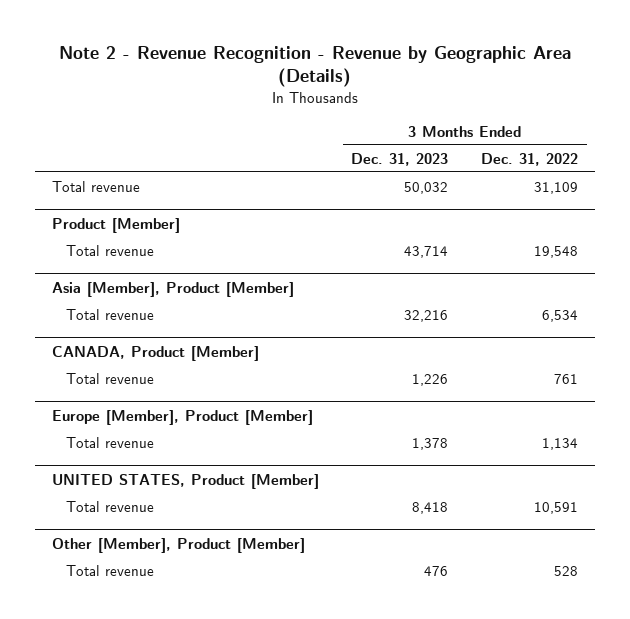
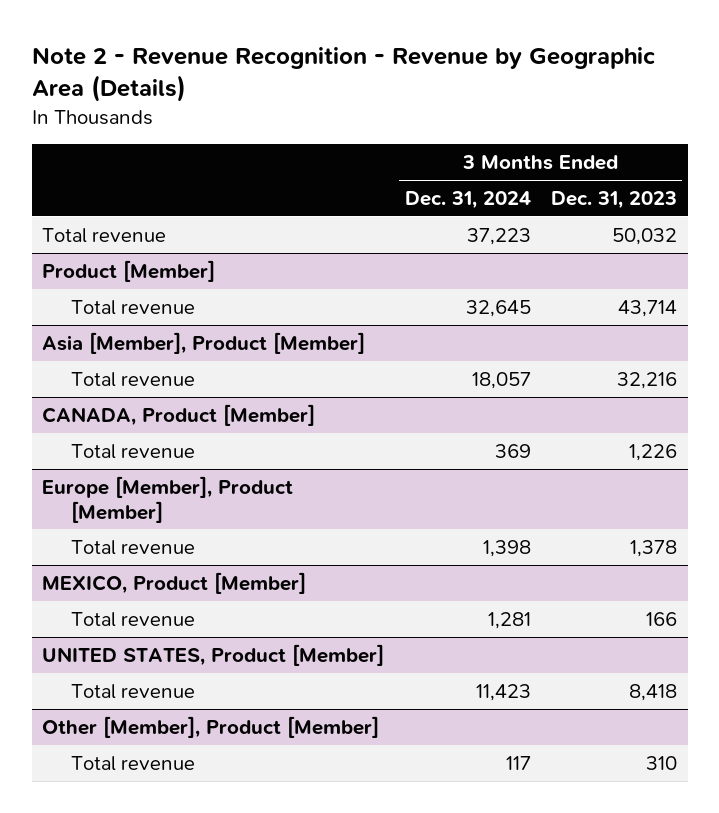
[481,152,579,166] Dec. 31, 2022 -> none
none -> [404,191,531,210] Dec. 31, 2024
none -> [41,571,306,594] MEXICO, Product [Member]
none -> [70,611,195,627] Total revenue
[424,565,449,576] 476 -> [646,755,678,770] 310

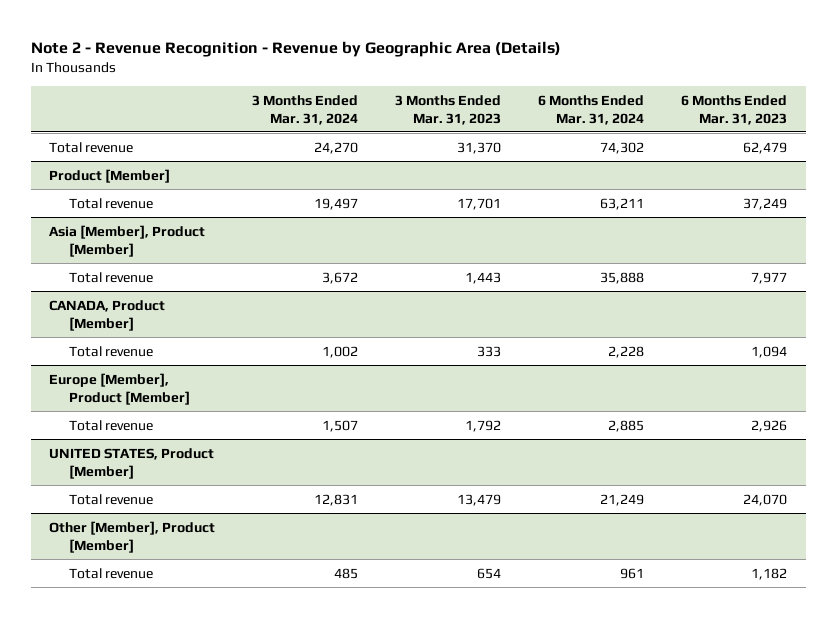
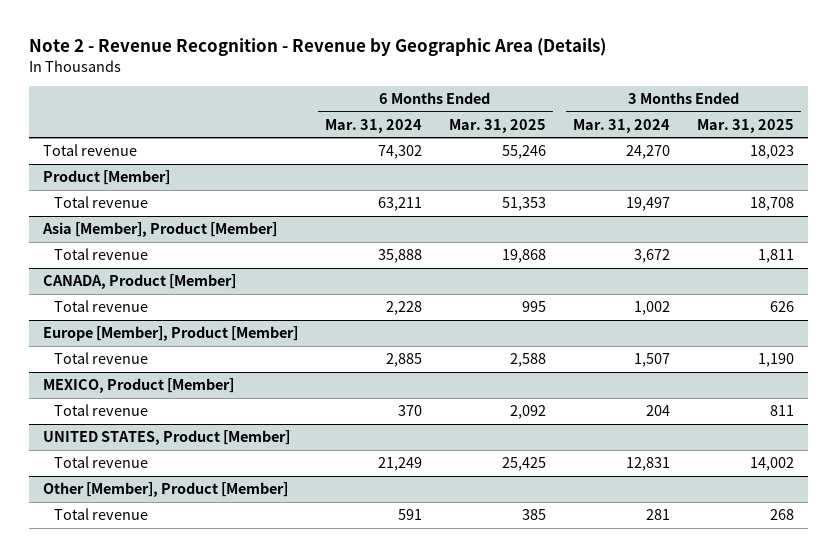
[395,94,502,125] 3 Months Ended Mar. 31, 2023 -> none
[681,94,788,125] 6 Months Ended Mar. 31, 2023 -> none
none -> [448,118,546,133] Mar. 31, 2025
none -> [697,118,795,133] Mar. 31, 2025
none -> [42,378,234,394] MEXICO, Product [Member]
none -> [53,404,148,417] Total revenue
[334,567,359,579] 485 -> [645,509,670,521] 281
[620,567,645,579] 961 -> [397,509,422,521] 591

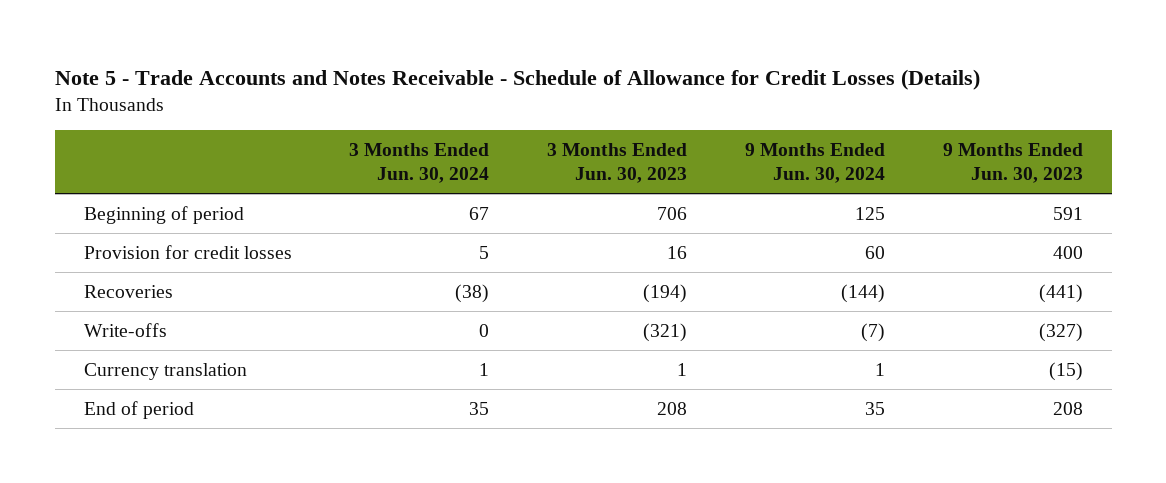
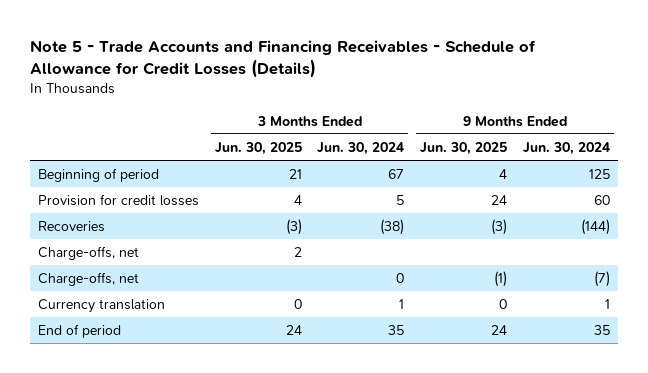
[54,68,980,90] Note 5 - Trade Accounts and Notes Receivable - Schedule of Allowance for Credit Losses (Details) -> [30,40,537,79] Note 5 - Trade Accounts and Financing Receivables - Schedule of Allowance for Credit Losses (Details)
[547,142,688,183] 3 Months Ended Jun. 30, 2023 -> none
[942,142,1083,183] 9 Months Ended Jun. 30, 2023 -> none
none -> [214,141,302,155] Jun. 30, 2025
none -> [420,141,508,155] Jun. 30, 2025
none -> [38,246,140,261] Charge-offs, net
[83,322,167,337] Write-offs -> [38,272,140,287] Charge-offs, net

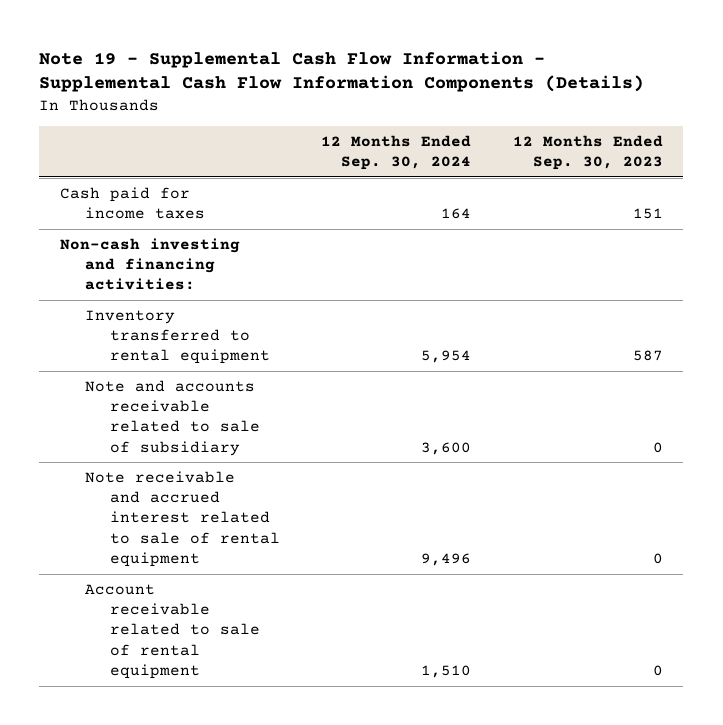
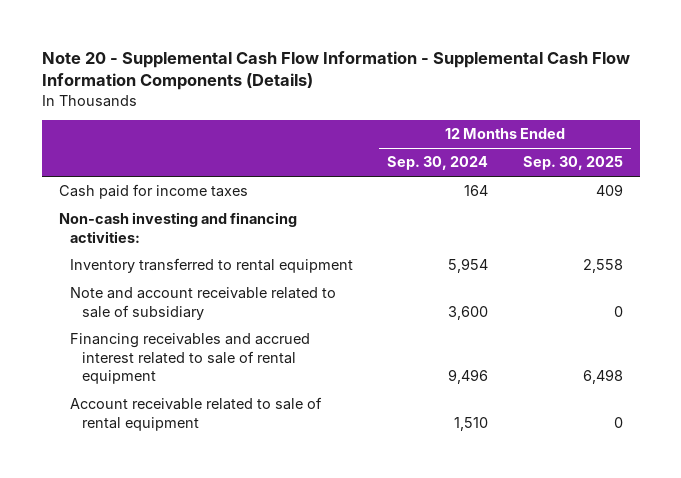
[39,50,645,93] Note 19 - Supplemental Cash Flow Information - Supplemental Cash Flow Information Components (Details) -> [41,51,630,91] Note 20 - Supplemental Cash Flow Information - Supplemental Cash Flow Information Components (Details)
[512,134,663,170] 12 Months Ended Sep. 30, 2023 -> none
none -> [522,156,623,171] Sep. 30, 2025
[84,379,260,456] Note and accounts receivable related to sale of subsidiary -> [70,287,337,320] Note and account receivable related to sale of subsidiary
[84,470,280,568] Note receivable and accrued interest related to sale of rental equipment -> [70,333,311,385] Financing receivables and accrued interest related to sale of rental equipment

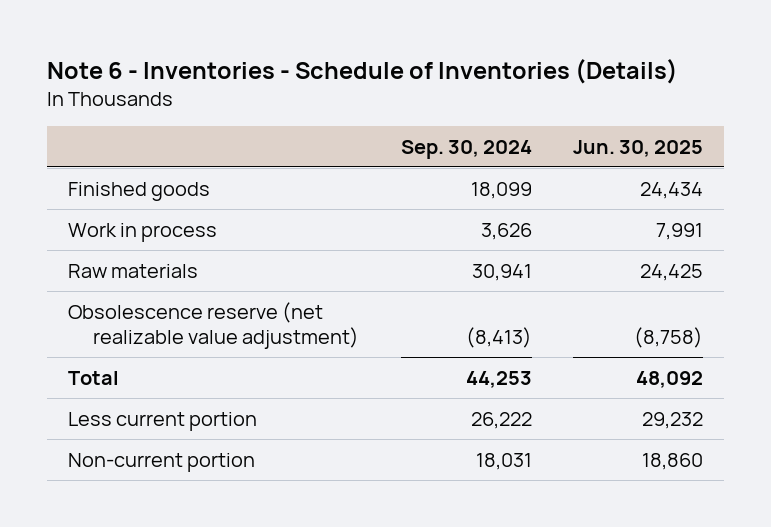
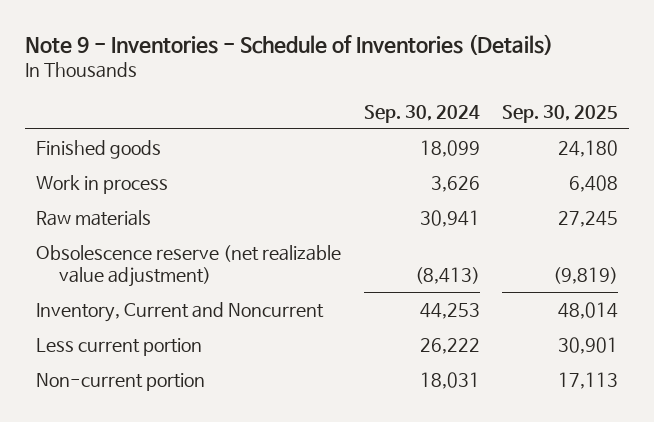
[47,58,679,84] Note 6 - Inventories - Schedule of Inventories (Details) -> [24,34,553,56] Note 9 - Inventories - Schedule of Inventories (Details)
[572,140,703,158] Jun. 30, 2025 -> none
none -> [502,104,619,123] Sep. 30, 2025
[67,370,119,385] Total -> [36,301,325,322] Inventory, Current and Noncurrent

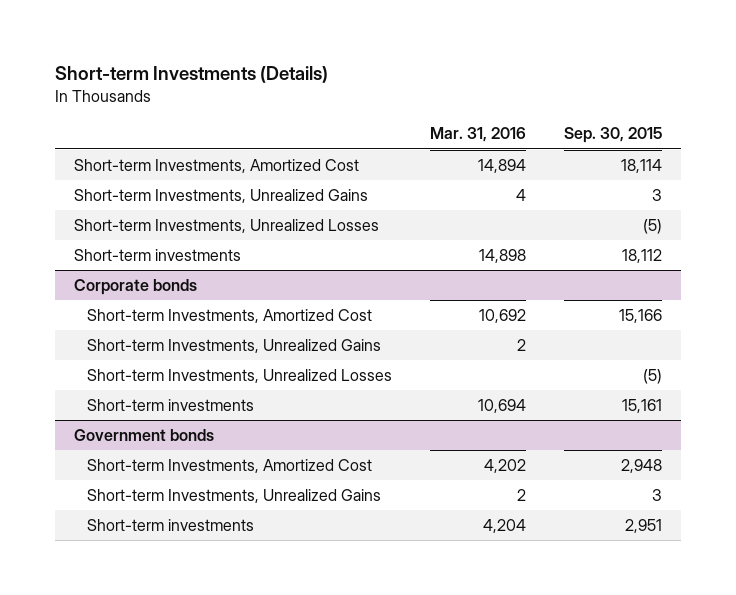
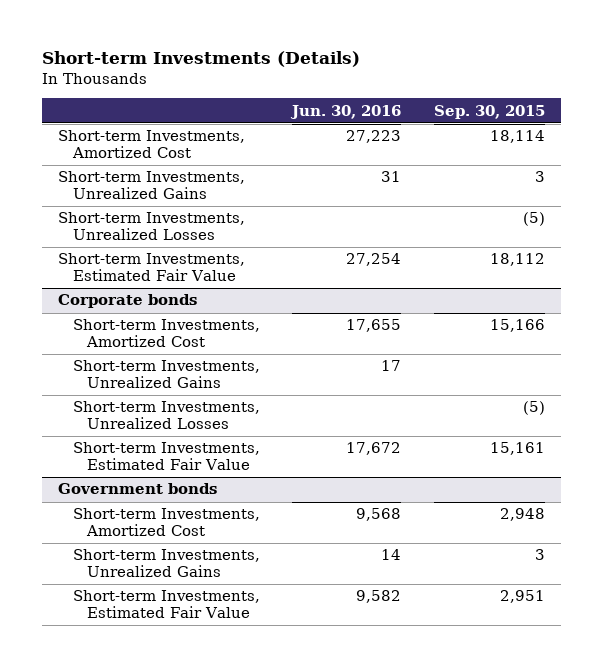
[429,127,526,143] Mar. 31, 2016 -> none
none -> [290,104,402,119] Jun. 30, 2016
[74,249,242,262] Short-term investments -> [58,253,246,282] Short-term Investments, Estimated Fair Value
[86,399,254,412] Short-term investments -> [72,442,260,471] Short-term Investments, Estimated Fair Value
[86,519,254,532] Short-term investments -> [72,590,260,619] Short-term Investments, Estimated Fair Value

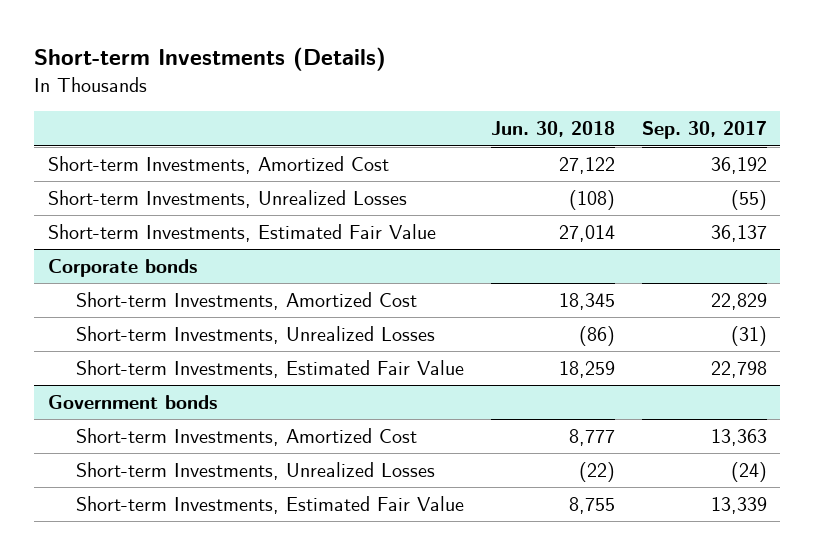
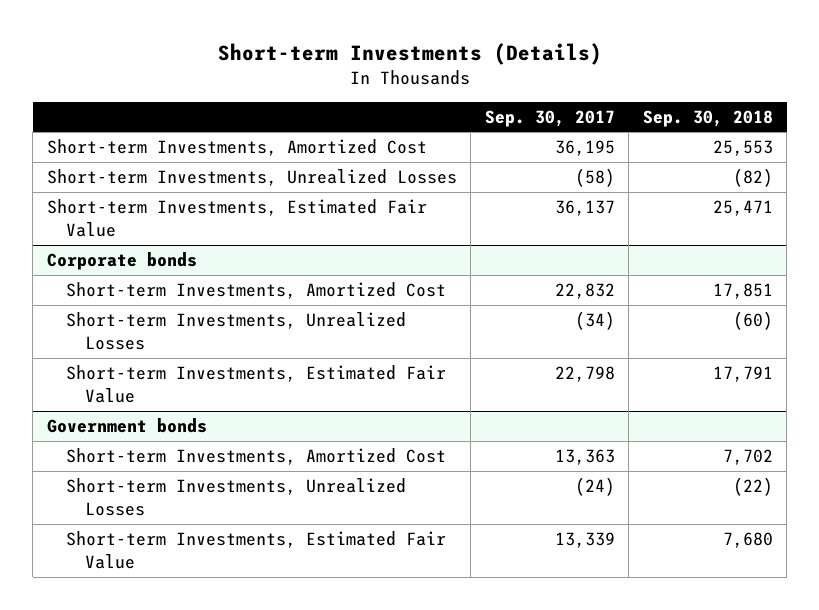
[491,121,616,138] Jun. 30, 2018 -> none
none -> [642,109,773,127] Sep. 30, 2018
[710,157,767,175] 36,192 -> [554,140,615,157] 36,195
[730,190,767,211] (55) -> [574,168,615,188] (58)
[710,293,767,311] 22,829 -> [554,283,615,300] 22,832
[730,326,767,347] (31) -> [574,311,615,331] (34)

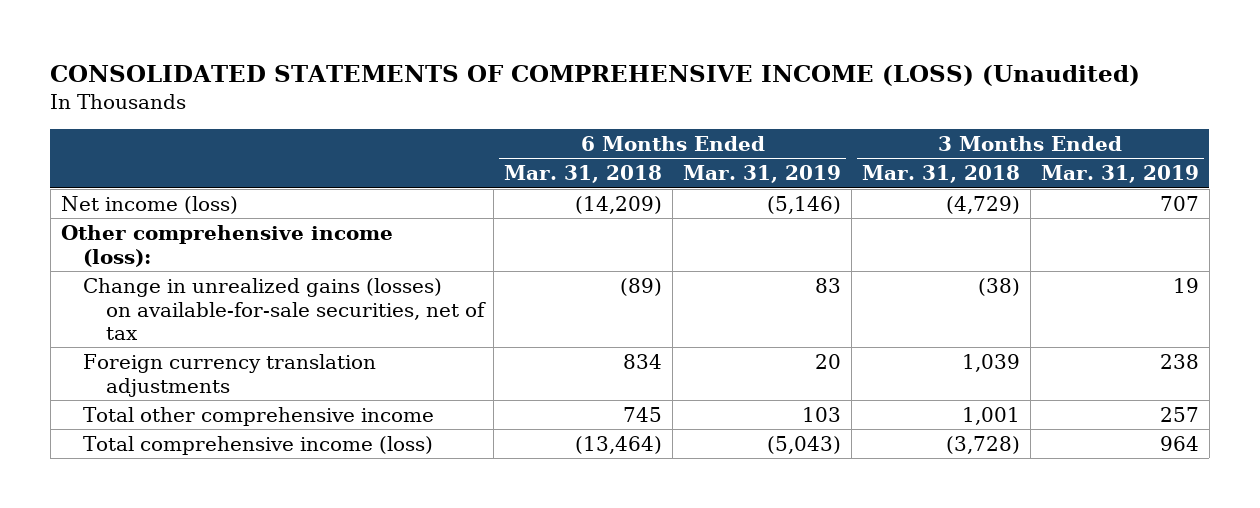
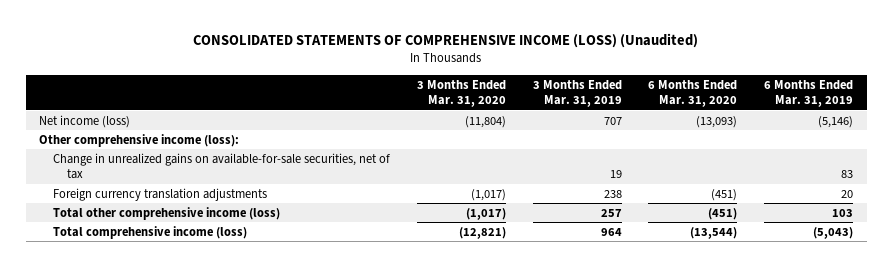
[504,165,663,184] Mar. 31, 2018 -> none
[862,165,1021,184] Mar. 31, 2018 -> none
none -> [416,79,506,108] 3 Months Ended Mar. 31, 2020
none -> [648,79,738,108] 6 Months Ended Mar. 31, 2020
[83,278,486,340] Change in unrealized gains (losses) on available-for-sale securities, net of tax -> [53,152,391,180] Change in unrealized gains on available-for-sale securities, net of tax
[83,407,435,427] Total other comprehensive income -> [53,206,281,220] Total other comprehensive income (loss)

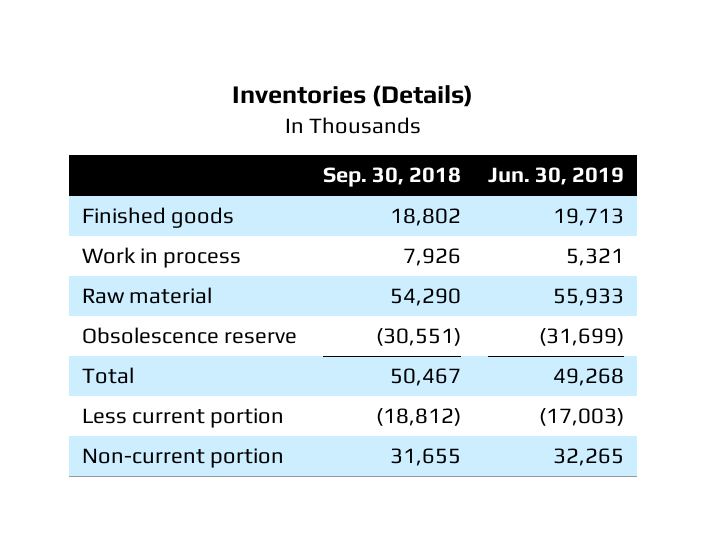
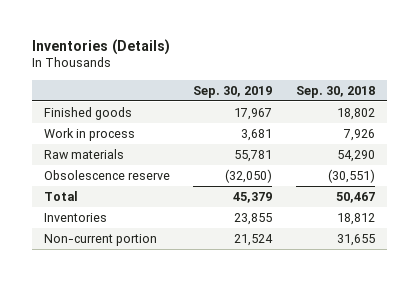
[487,167,624,186] Jun. 30, 2019 -> none
none -> [193,85,273,98] Sep. 30, 2019
[81,287,212,305] Raw material -> [43,148,124,159] Raw materials
[81,408,284,429] Less current portion -> none
none -> [43,212,107,222] Inventories

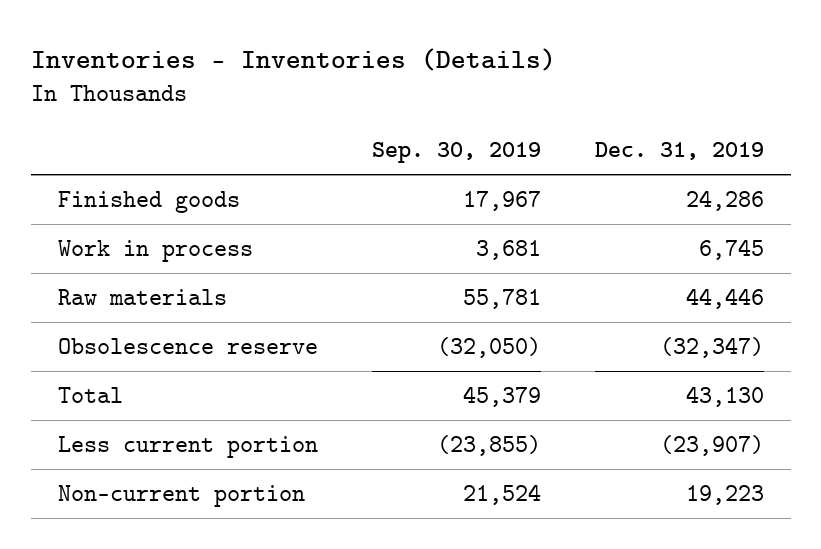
[31,38,170,55] Inventories (Details) -> [30,48,556,72] Inventories - Inventories (Details)
[295,85,375,98] Sep. 30, 2018 -> none
none -> [594,142,764,161] Dec. 31, 2019
[43,212,107,222] Inventories -> none
none -> [57,435,318,458] Less current portion

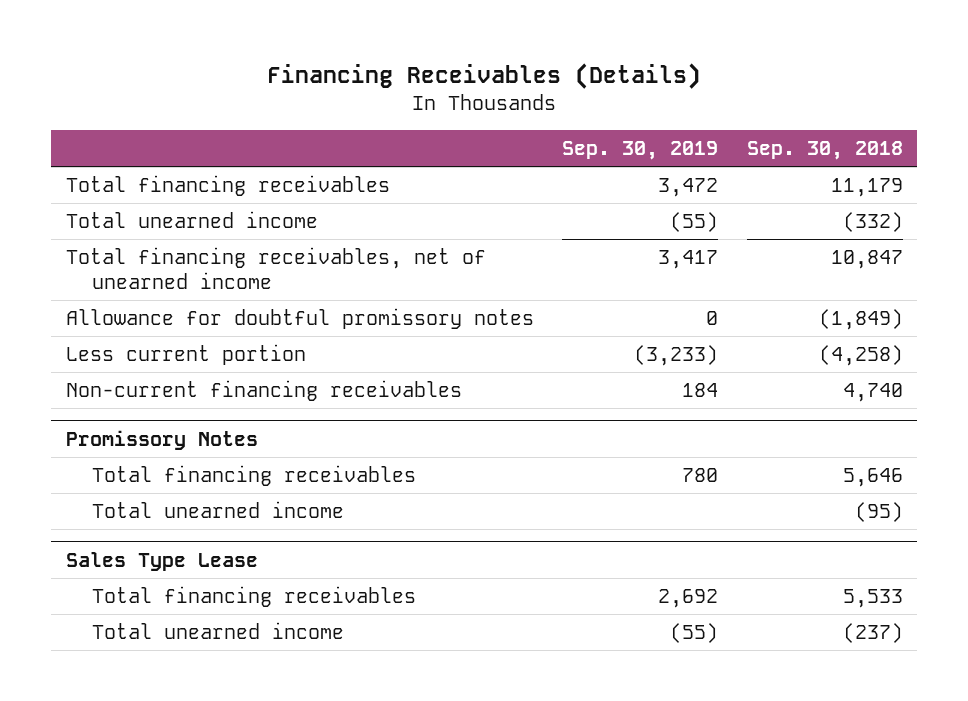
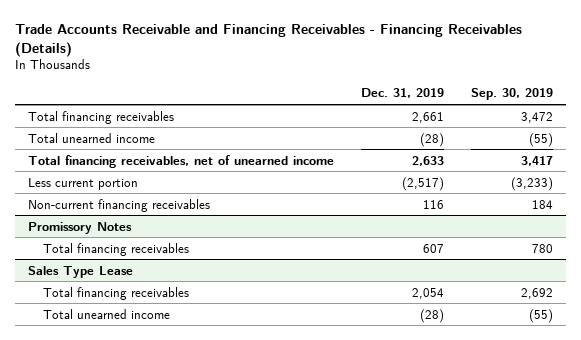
[267,62,702,89] Financing Receivables (Details) -> [14,23,522,57] Trade Accounts Receivable and Financing Receivables - Financing Receivables (Details)
[746,141,903,161] Sep. 30, 2018 -> none
none -> [361,88,445,99] Dec. 31, 2019
[65,308,534,330] Allowance for doubtful promissory notes -> none
[92,501,345,519] Total unearned income -> none

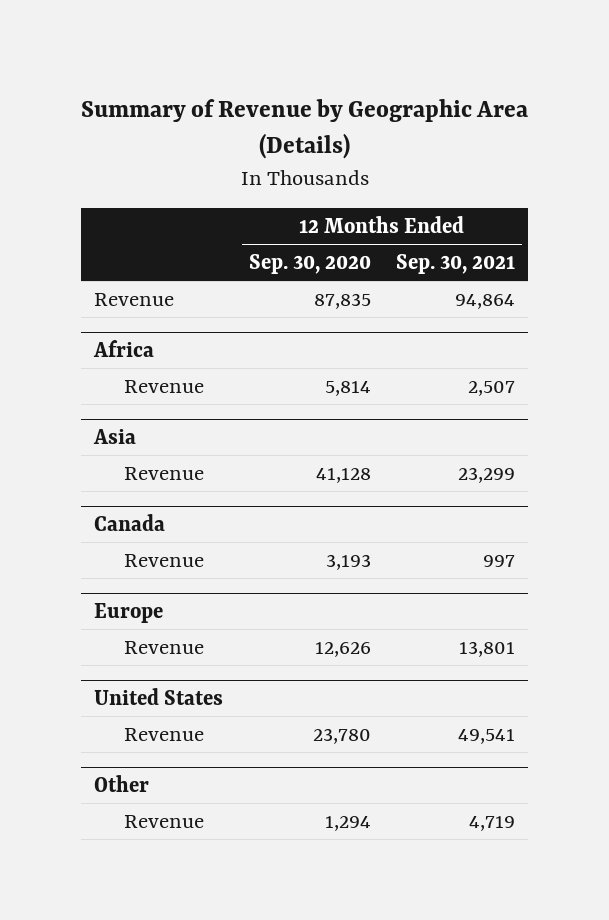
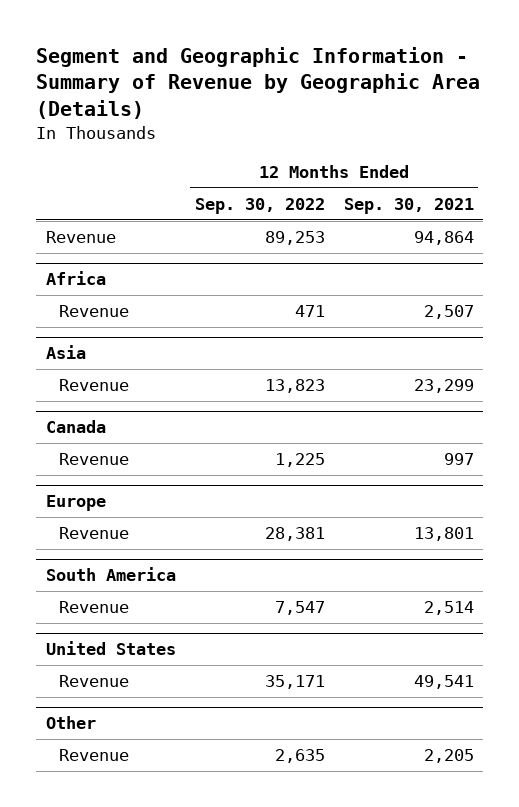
[80,99,528,160] Summary of Revenue by Geographic Area (Details) -> [36,46,481,119] Segment and Geographic Information - Summary of Revenue by Geographic Area (Details)
[248,253,371,274] Sep. 30, 2020 -> none
none -> [194,197,325,214] Sep. 30, 2022
none -> [45,567,176,582] South America
none -> [58,601,129,614] Revenue
[469,815,516,831] 4,719 -> [423,749,474,764] 2,205

